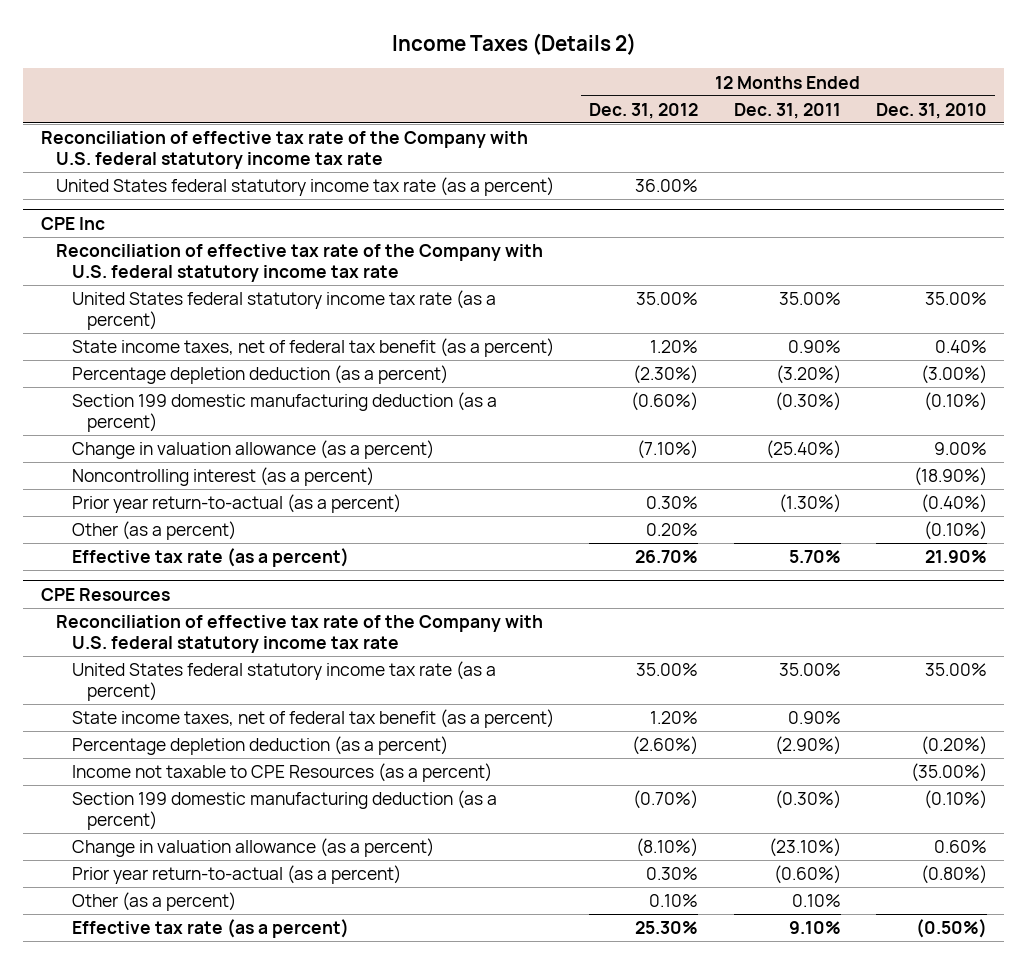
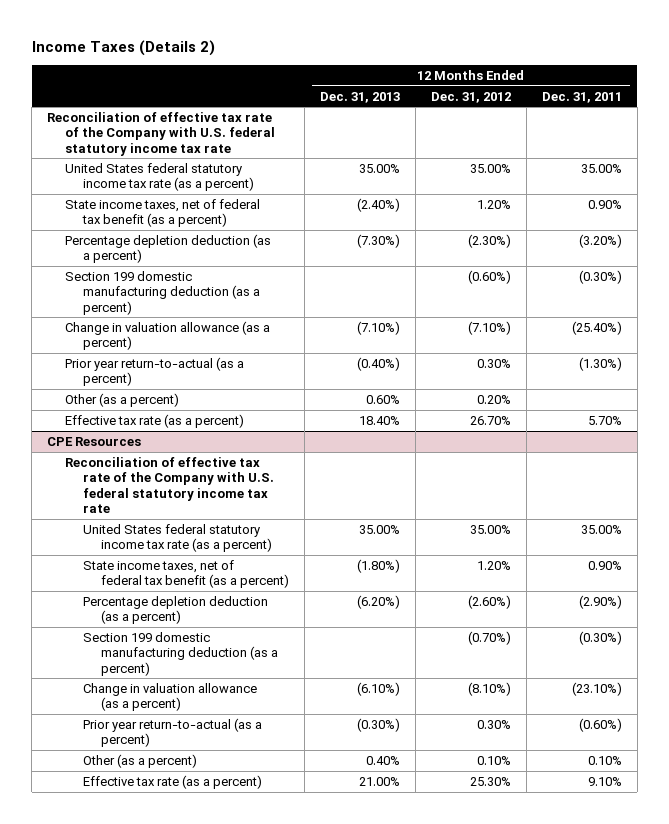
[875,102,987,119] Dec. 31, 2010 -> none
none -> [319,91,400,103] Dec. 31, 2013
[56,177,555,197] United States federal statutory income tax rate (as a percent) -> none
[40,216,105,230] CPE Inc -> none
[56,244,544,283] Reconciliation of effective tax rate of the Company with U.S. federal statutory income tax rate -> none
[71,467,374,487] Noncontrolling interest (as a percent) -> none
[71,763,492,783] Income not taxable to CPE Resources (as a percent) -> none

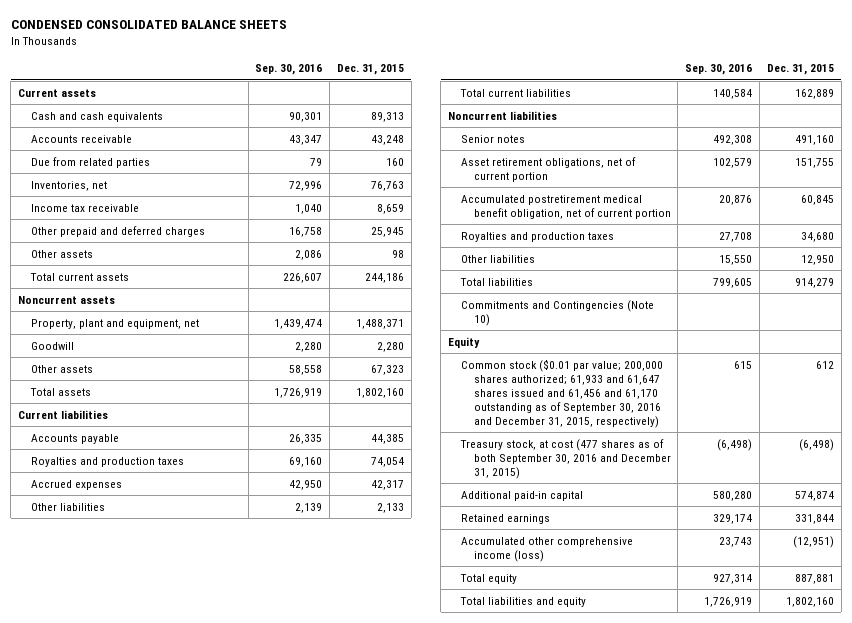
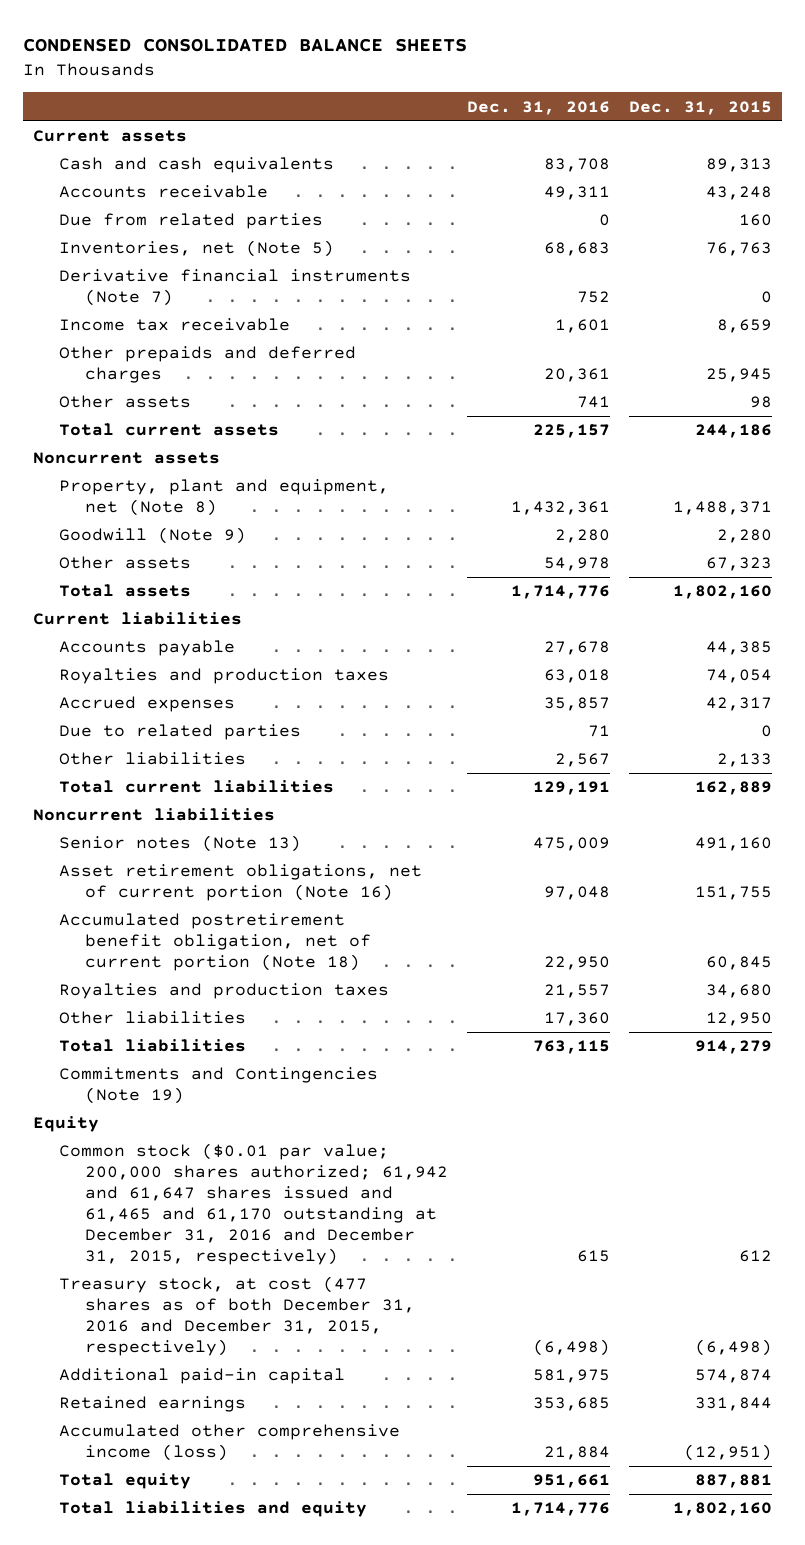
[255,64,323,76] Sep. 30, 2016 -> none
none -> [467,100,611,115] Dec. 31, 2016
[30,180,107,191] Inventories, net -> [58,240,334,258] Inventories, net (Note 5)
none -> [58,269,411,307] Derivative financial instruments (Note 7)
[30,225,205,237] Other prepaid and deferred charges -> [58,346,356,384] Other prepaids and deferred charges
[30,318,199,329] Property, plant and equipment, net -> [58,479,389,517] Property, plant and equipment, net (Note 8)
[30,341,74,350] Goodwill -> [58,527,246,545] Goodwill (Note 9)
none -> [58,724,301,741] Due to related parties
[460,134,525,143] Senior notes -> [58,835,301,853] Senior notes (Note 13)
[460,156,636,182] Asset retirement obligations, net of current portion -> [58,864,422,902] Asset retirement obligations, net of current portion (Note 16)
[460,194,671,219] Accumulated postretirement medical benefit obligation, net of current portion -> [58,913,372,972] Accumulated postretirement benefit obligation, net of current portion (Note 18)
[460,299,654,326] Commitments and Contingencies (Note 10) -> [58,1067,378,1105] Commitments and Contingencies (Note 19)
[460,358,663,428] Common stock ($0.01 par value; 200,000 shares authorized; 61,933 and 61,647 shares issued and 61,456 and 61,170 outstanding as of September 30, 2016 and December 31, 2015, respectively) -> [58,1143,449,1265] Common stock ($0.01 par value; 200,000 shares authorized; 61,942 and 61,647 shares issued and 61,465 and 61,170 outstanding at December 31, 2016 and December 31, 2015, respectively)
[459,438,671,479] Treasury stock, at cost (477 shares as of both September 30, 2016 and December 31, 2015) -> [58,1276,416,1356] Treasury stock, at cost (477 shares as of both December 31, 2016 and December 31, 2015, respectively)

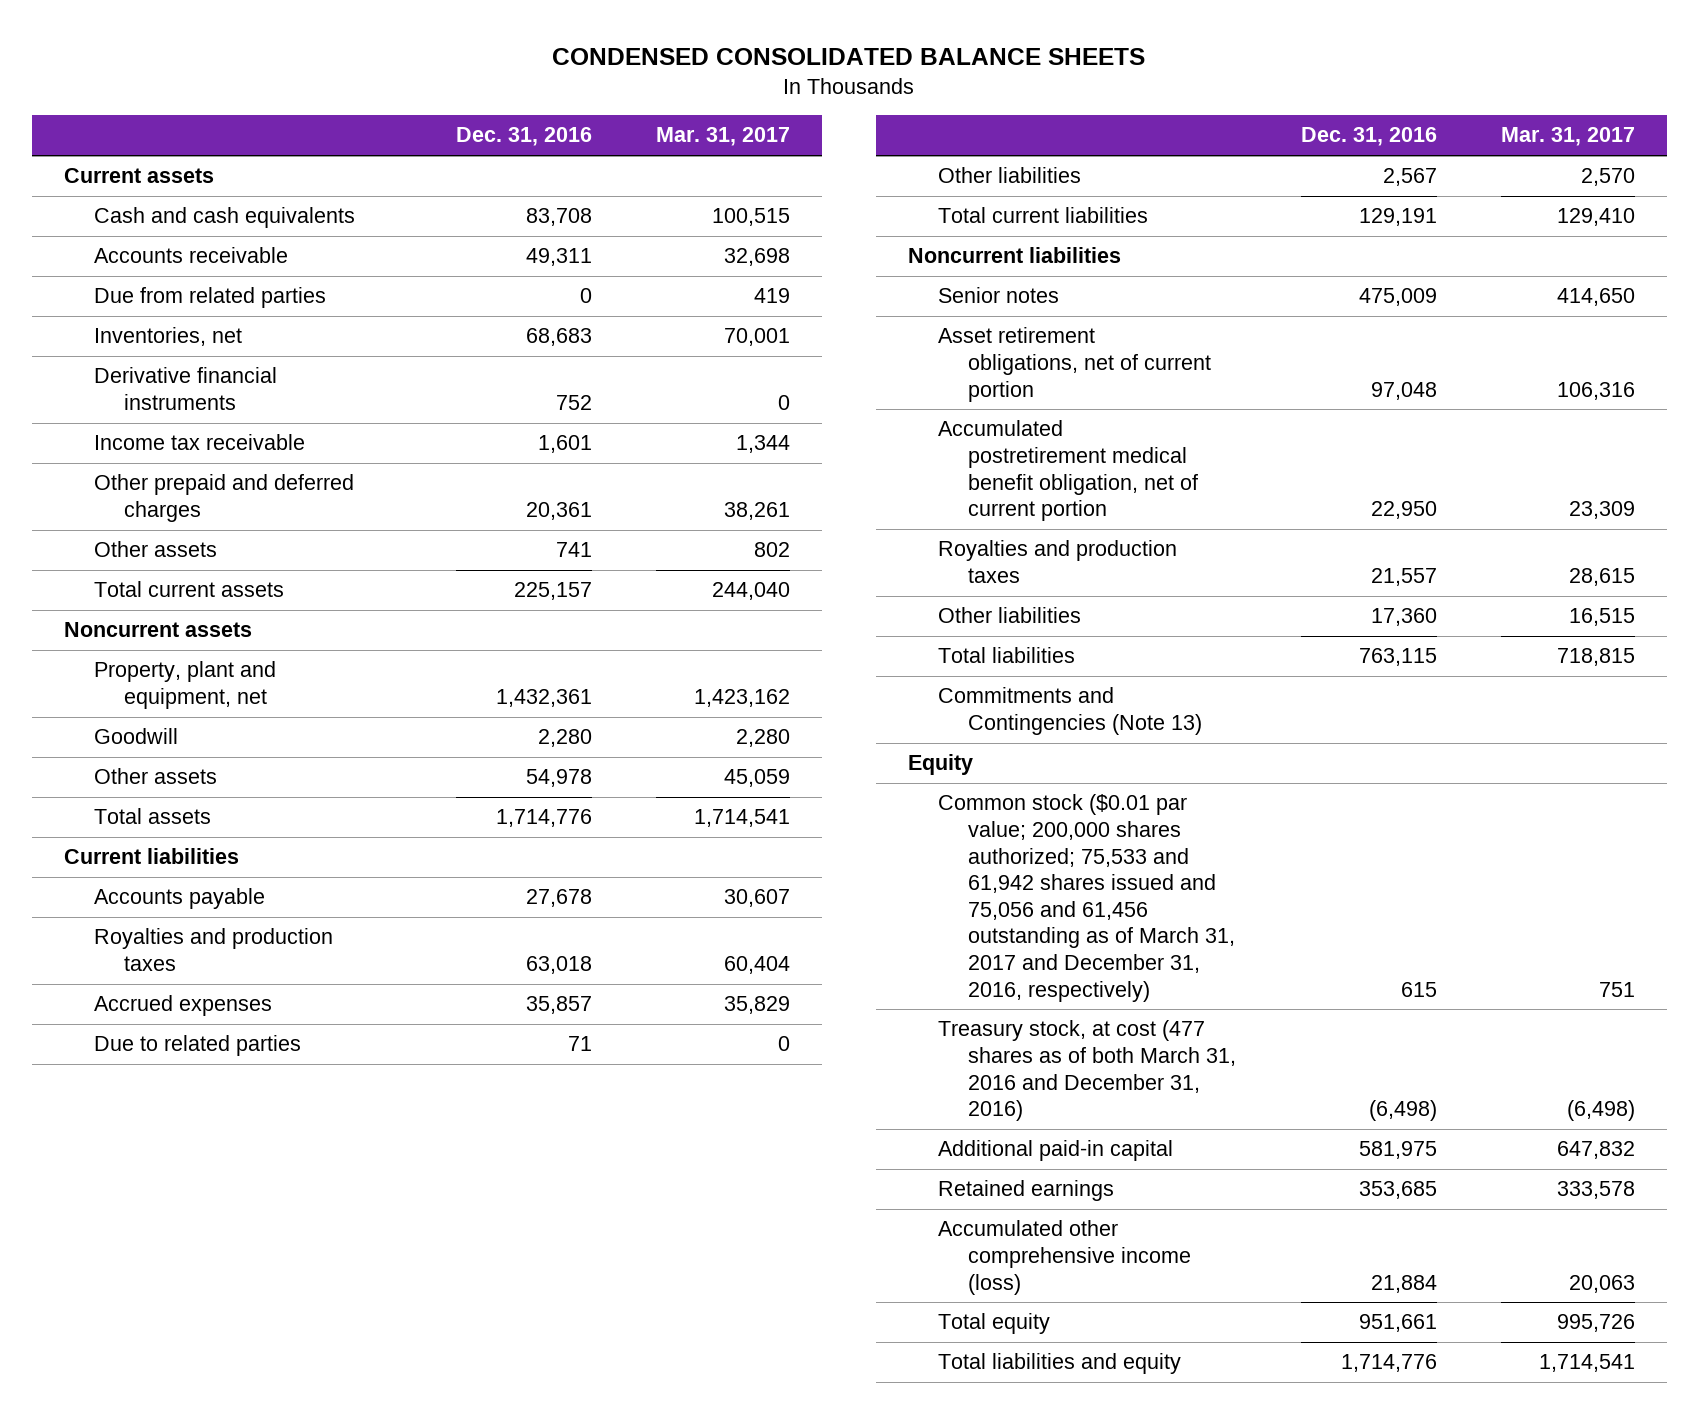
[629,100,773,115] Dec. 31, 2015 -> none
none -> [656,127,791,147] Mar. 31, 2017
[58,240,334,258] Inventories, net (Note 5) -> [93,327,242,347] Inventories, net
[58,269,411,307] Derivative financial instruments (Note 7) -> [93,367,277,411] Derivative financial instruments
[58,346,356,384] Other prepaids and deferred charges -> [93,474,354,523] Other prepaid and deferred charges
[58,479,389,517] Property, plant and equipment, net (Note 8) -> [93,661,276,710] Property, plant and equipment, net
[58,527,246,545] Goodwill (Note 9) -> [93,728,178,745] Goodwill
[58,835,301,853] Senior notes (Note 13) -> [938,287,1060,304] Senior notes
[58,864,422,902] Asset retirement obligations, net of current portion (Note 16) -> [938,327,1212,402] Asset retirement obligations, net of current portion
[58,913,372,972] Accumulated postretirement benefit obligation, net of current portion (Note 18) -> [938,420,1199,522] Accumulated postretirement medical benefit obligation, net of current portion
[58,1067,378,1105] Commitments and Contingencies (Note 19) -> [938,687,1203,736] Commitments and Contingencies (Note 13)
[58,1143,449,1265] Common stock ($0.01 par value; 200,000 shares authorized; 61,942 and 61,647 shares issued and 61,465 and 61,170 outstanding at December 31, 2016 and December 31, 2015, respectively) -> [938,794,1236,1002] Common stock ($0.01 par value; 200,000 shares authorized; 75,533 and 61,942 shares issued and 75,056 and 61,456 outstanding as of March 31, 2017 and December 31, 2016, respectively)
[58,1276,416,1356] Treasury stock, at cost (477 shares as of both December 31, 2016 and December 31, 2015, respectively) -> [938,1020,1237,1122] Treasury stock, at cost (477 shares as of both March 31, 2016 and December 31, 2016)

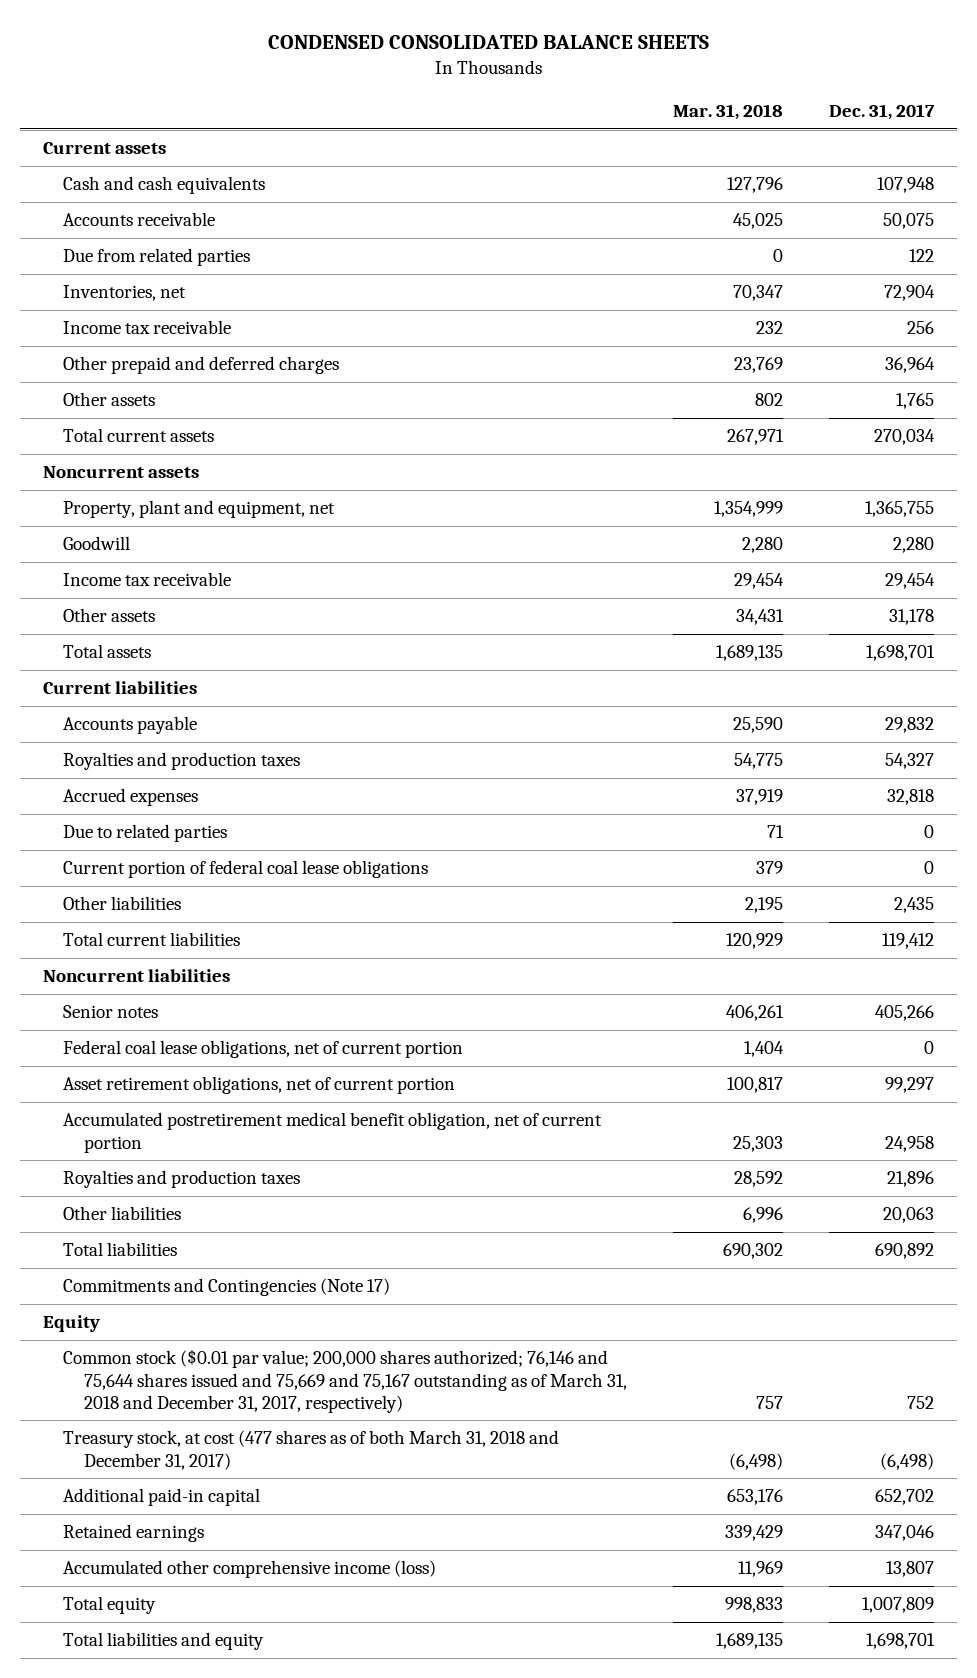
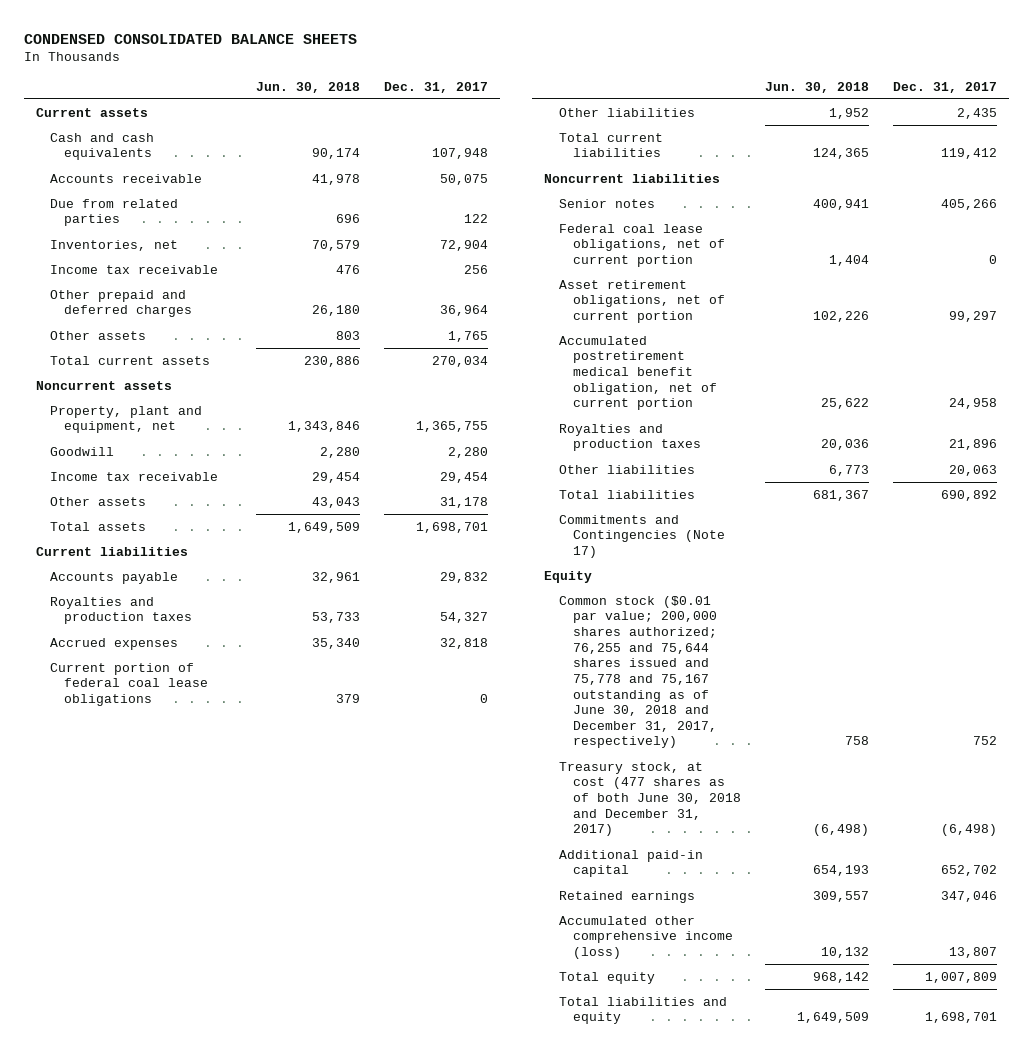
[672,103,783,120] Mar. 31, 2018 -> none
none -> [256,81,361,93] Jun. 30, 2018
[63,824,228,843] Due to related parties -> none
[63,1349,627,1413] Common stock ($0.01 par value; 200,000 shares authorized; 76,146 and 75,644 shares issued and 75,669 and 75,167 outstanding as of March 31, 2018 and December 31, 2017, respectively) -> [558,595,718,749] Common stock ($0.01 par value; 200,000 shares authorized; 76,255 and 75,644 shares issued and 75,778 and 75,167 outstanding as of June 30, 2018 and December 31, 2017, respectively)
[63,1430,560,1470] Treasury stock, at cost (477 shares as of both March 31, 2018 and December 31, 2017) -> [558,761,742,837] Treasury stock, at cost (477 shares as of both June 30, 2018 and December 31, 2017)

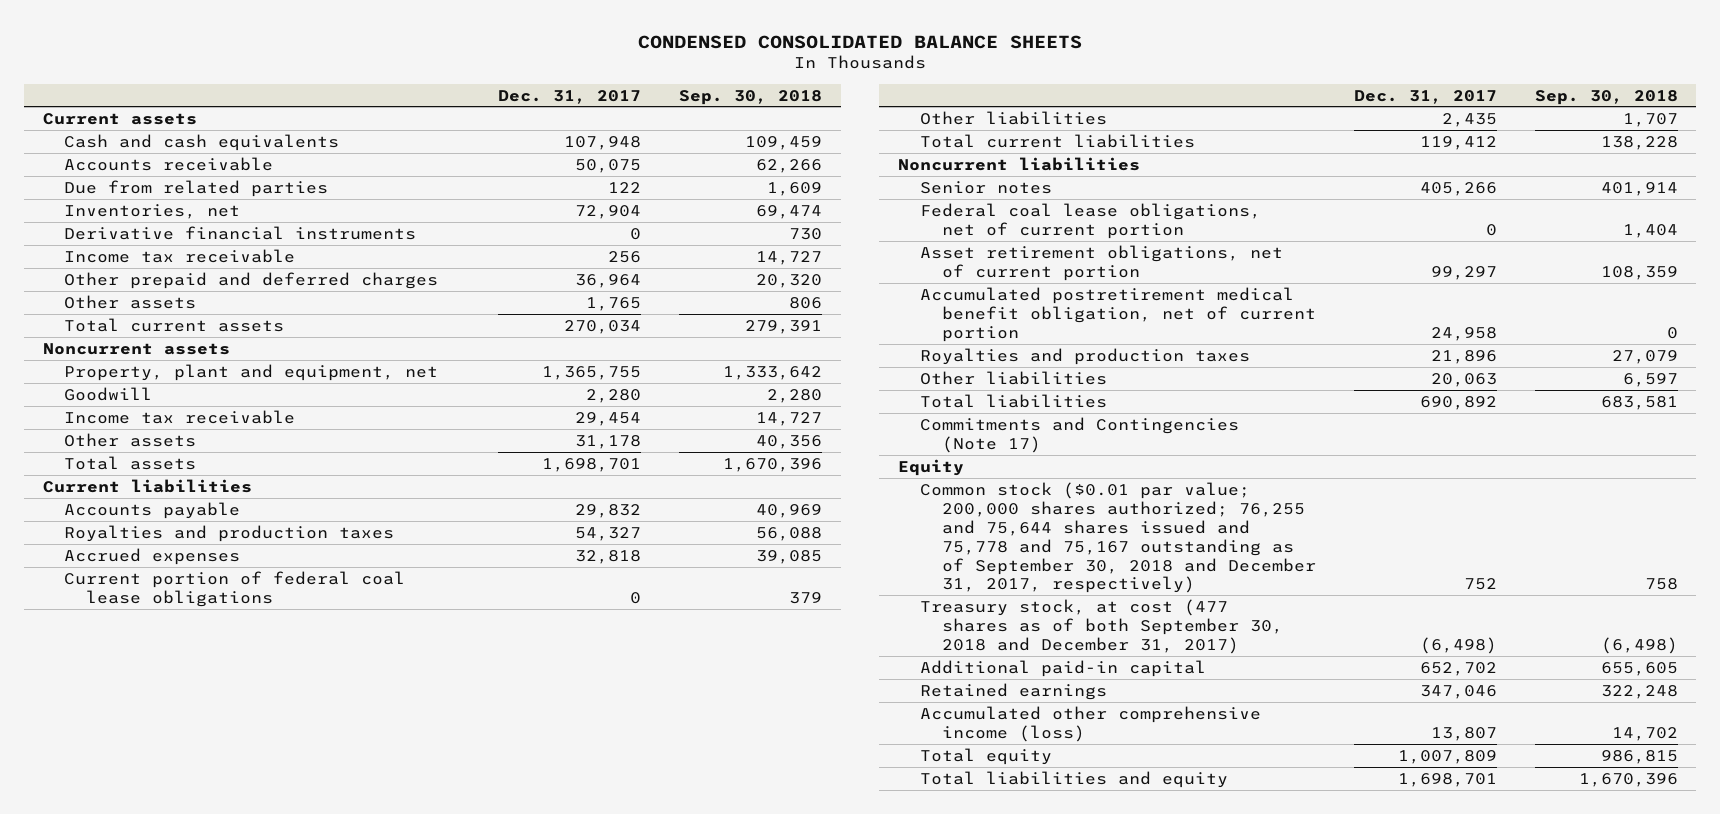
[256,81,361,93] Jun. 30, 2018 -> none
none -> [678,89,822,105] Sep. 30, 2018
none -> [64,225,417,240] Derivative financial instruments
[558,595,718,749] Common stock ($0.01 par value; 200,000 shares authorized; 76,255 and 75,644 shares issued and 75,778 and 75,167 outstanding as of June 30, 2018 and December 31, 2017, respectively) -> [920,481,1316,594] Common stock ($0.01 par value; 200,000 shares authorized; 76,255 and 75,644 shares issued and 75,778 and 75,167 outstanding as of September 30, 2018 and December 31, 2017, respectively)
[558,761,742,837] Treasury stock, at cost (477 shares as of both June 30, 2018 and December 31, 2017) -> [920,598,1283,654] Treasury stock, at cost (477 shares as of both September 30, 2018 and December 31, 2017)

